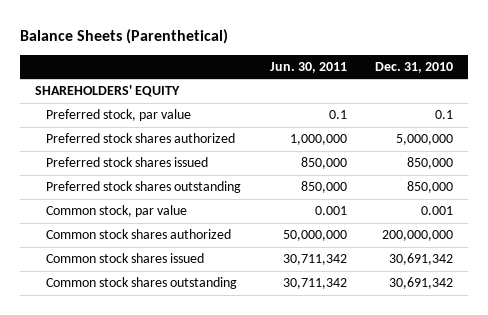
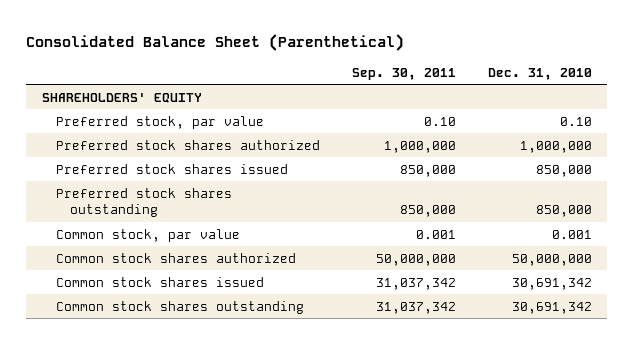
[20,29,229,45] Balance Sheets (Parenthetical) -> [26,33,405,51] Consolidated Balance Sheet (Parenthetical)
[269,61,347,73] Jun. 30, 2011 -> none
none -> [351,67,456,80] Sep. 30, 2011
[435,110,454,120] 0.1 -> [559,116,592,126] 0.10
[396,134,454,146] 5,000,000 -> [519,140,592,153] 1,000,000
[382,230,454,242] 200,000,000 -> [511,253,592,266] 50,000,000

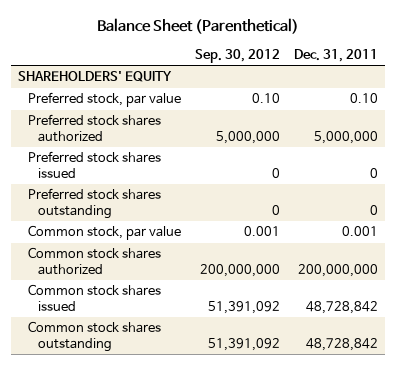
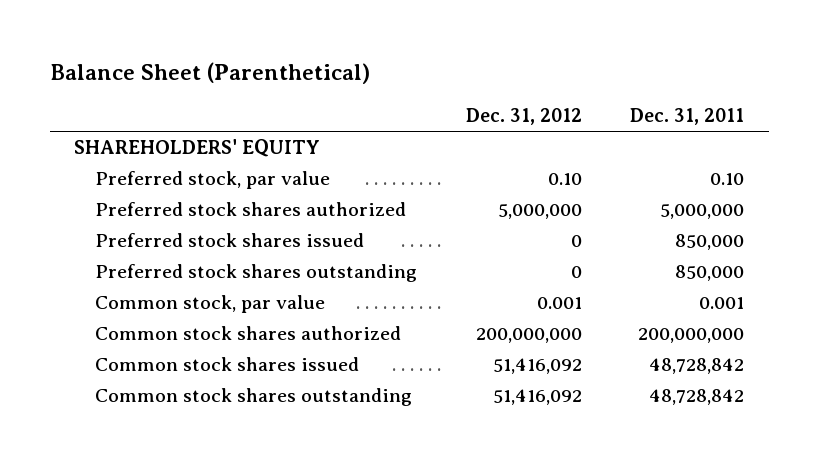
[194,49,280,64] Sep. 30, 2012 -> none
none -> [465,108,582,126] Dec. 31, 2012
[369,168,378,179] 0 -> [675,234,745,251] 850,000
[369,205,378,216] 0 -> [675,265,745,282] 850,000

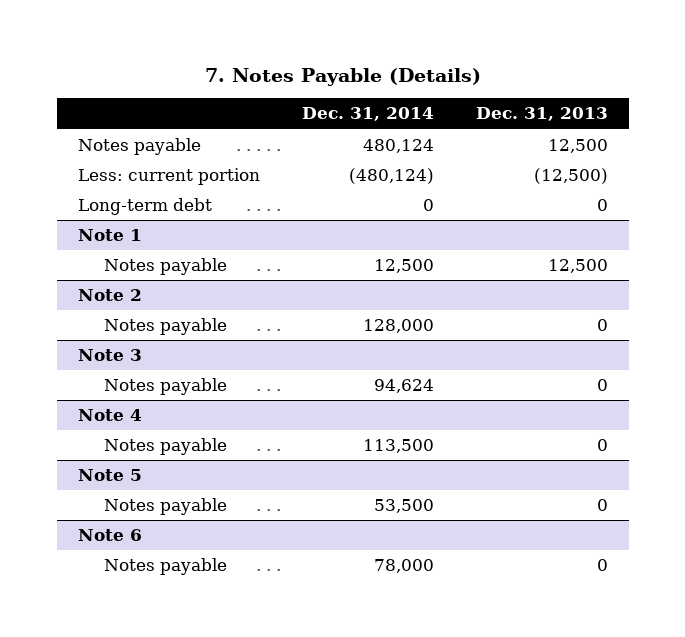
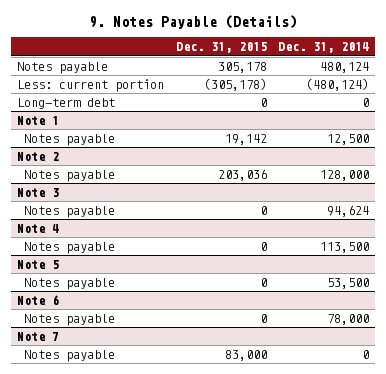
[204,67,481,86] 7. Notes Payable (Details) -> [89,15,298,30] 9. Notes Payable (Details)
[475,107,608,122] Dec. 31, 2013 -> none
none -> [175,42,267,54] Dec. 31, 2015
none -> [16,331,59,341] Note 7
none -> [24,349,116,362] Notes payable

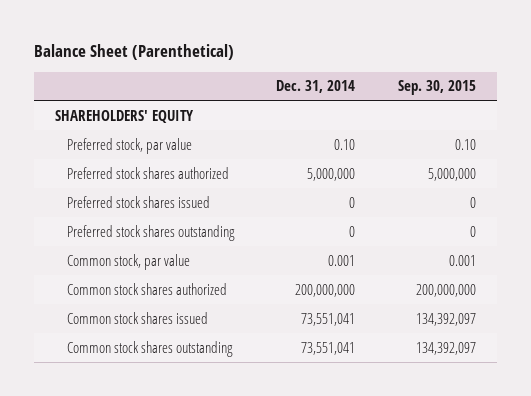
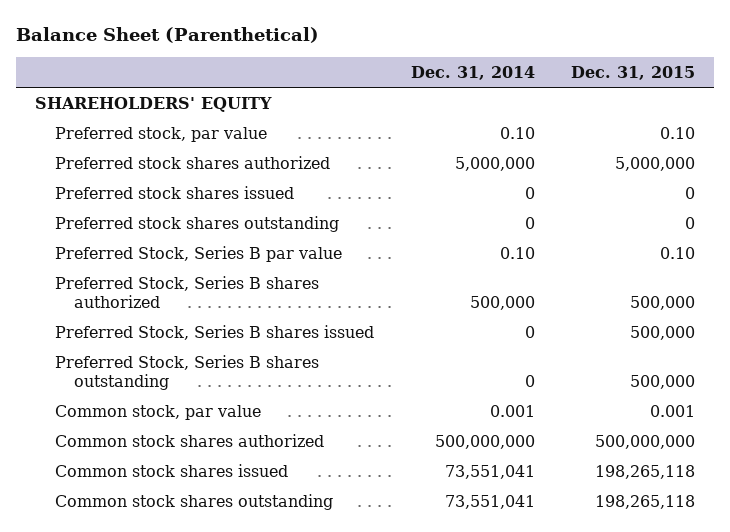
[397,80,476,96] Sep. 30, 2015 -> none
none -> [571,65,696,80] Dec. 31, 2015
none -> [54,245,342,262] Preferred Stock, Series B par value
none -> [54,275,319,308] Preferred Stock, Series B shares authorized
none -> [54,324,374,340] Preferred Stock, Series B shares issued
none -> [54,354,319,390] Preferred Stock, Series B shares outstanding
[295,283,356,297] 200,000,000 -> [434,434,535,449] 500,000,000

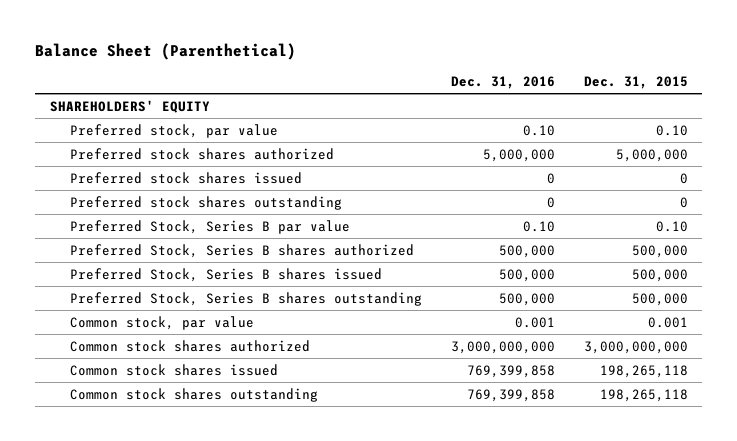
[410,65,535,80] Dec. 31, 2014 -> none
none -> [450,76,555,90] Dec. 31, 2016
[595,434,696,449] 500,000,000 -> [583,340,688,354] 3,000,000,000

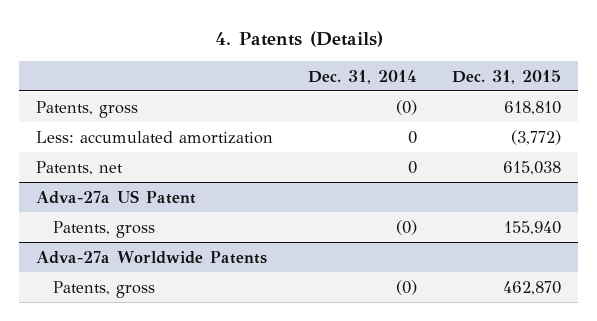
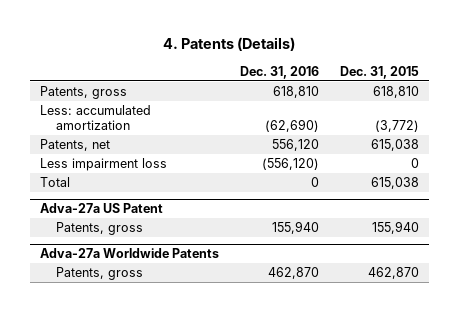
[308,69,418,84] Dec. 31, 2014 -> none
none -> [239,65,319,79] Dec. 31, 2016
none -> [40,157,168,171] Less impairment loss
none -> [40,176,71,187] Total

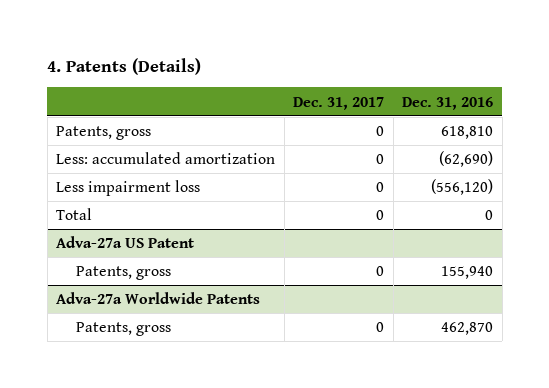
[339,65,419,79] Dec. 31, 2015 -> none
none -> [293,96,385,110] Dec. 31, 2017
[40,138,111,151] Patents, net -> none

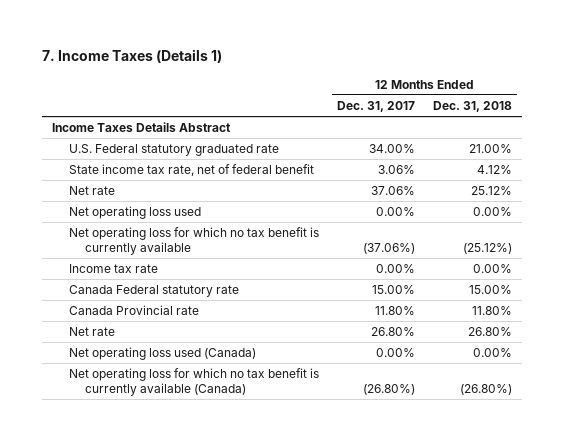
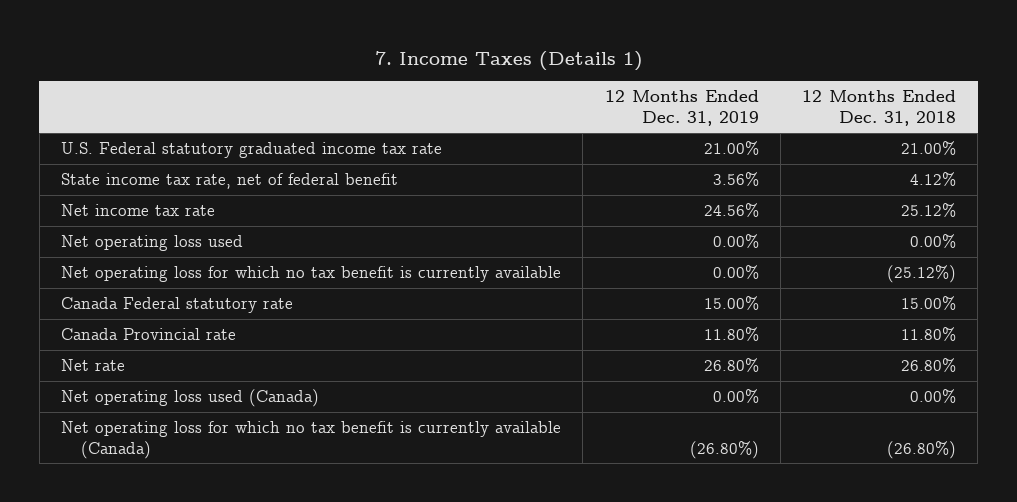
[337,100,416,112] Dec. 31, 2017 -> none
none -> [604,90,759,126] 12 Months Ended Dec. 31, 2019
[51,122,231,133] Income Taxes Details Abstract -> none
[68,144,279,157] U.S. Federal statutory graduated rate -> [61,142,443,159] U.S. Federal statutory graduated income tax rate
[68,186,115,196] Net rate -> [61,204,216,217] Net income tax rate
[68,264,158,274] Income tax rate -> none

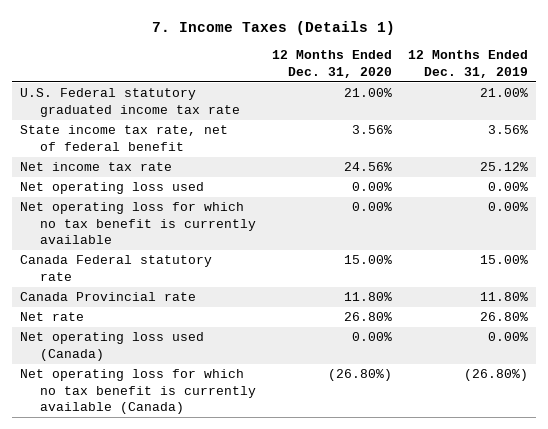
[802,90,957,126] 12 Months Ended Dec. 31, 2018 -> none
none -> [271,50,392,78] 12 Months Ended Dec. 31, 2020
[703,203,759,218] 24.56% -> [479,162,528,172] 25.12%

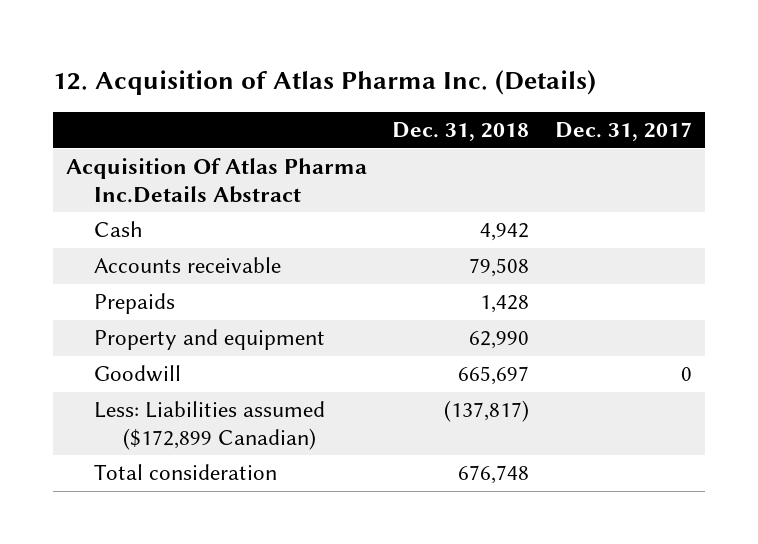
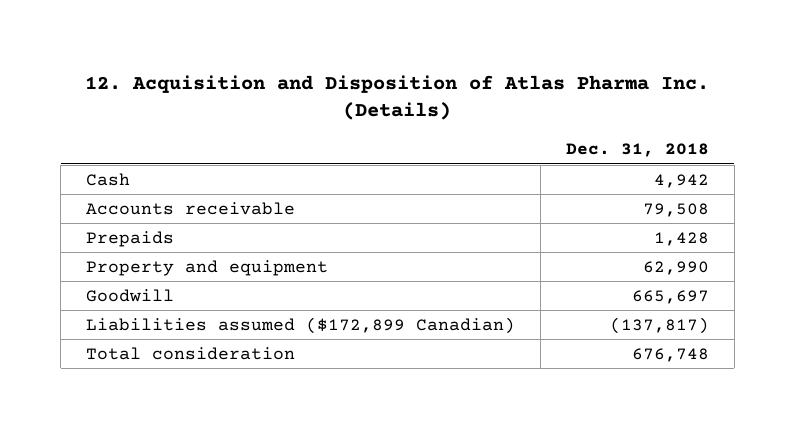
[53,69,597,95] 12. Acquisition of Atlas Pharma Inc. (Details) -> [85,74,710,121] 12. Acquisition and Disposition of Atlas Pharma Inc. (Details)
[554,122,692,142] Dec. 31, 2017 -> none
[65,158,367,203] Acquisition Of Atlas Pharma Inc.Details Abstract -> none
[94,401,326,450] Less: Liabilities assumed ($172,899 Canadian) -> [85,316,515,334] Liabilities assumed ($172,899 Canadian)

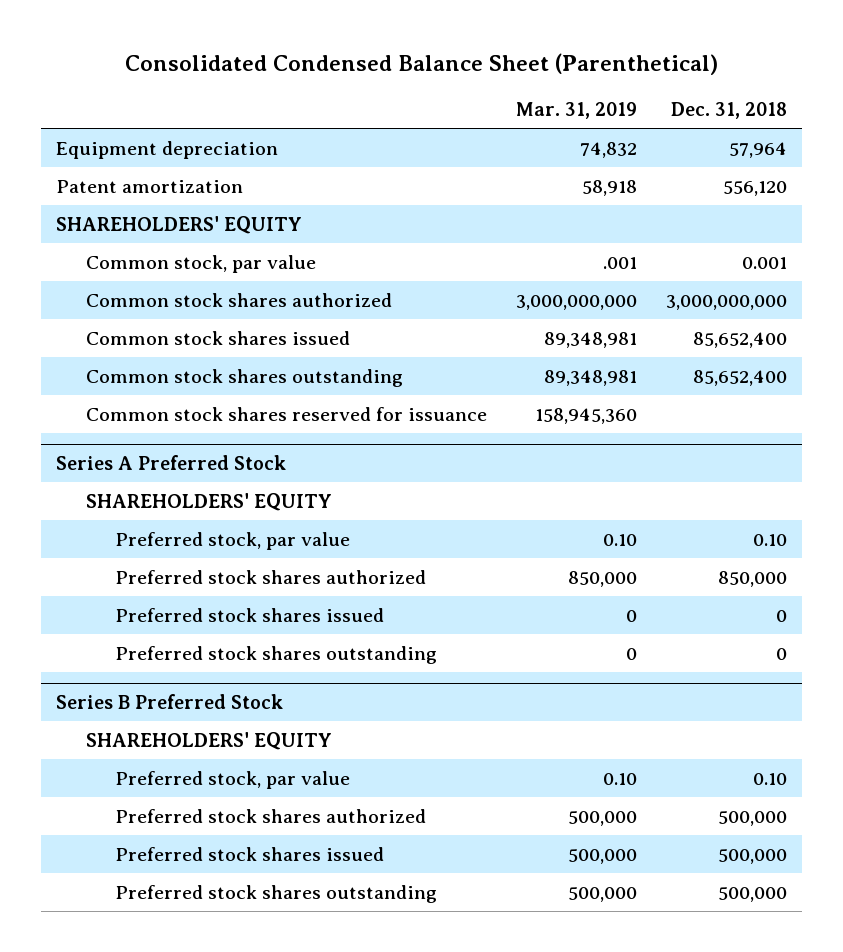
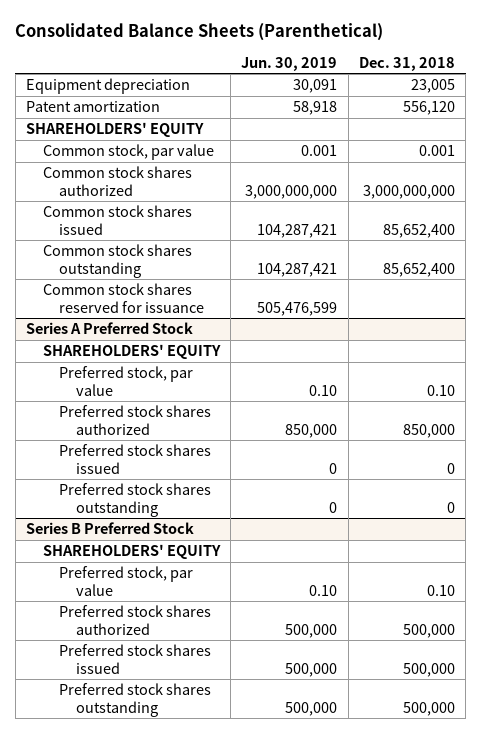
[124,53,718,76] Consolidated Condensed Balance Sheet (Parenthetical) -> [15,23,384,42] Consolidated Balance Sheets (Parenthetical)
[515,102,637,120] Mar. 31, 2019 -> none
none -> [241,56,338,71] Jun. 30, 2019
[729,141,788,158] 57,964 -> [411,79,456,94] 23,005

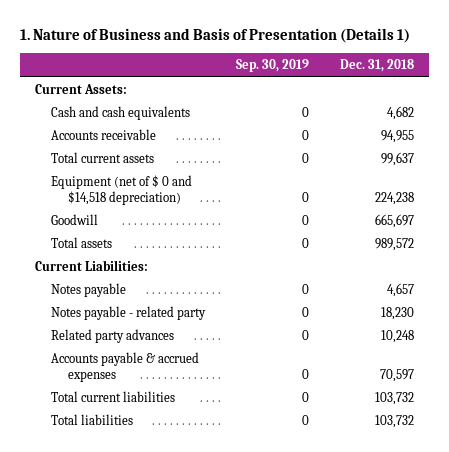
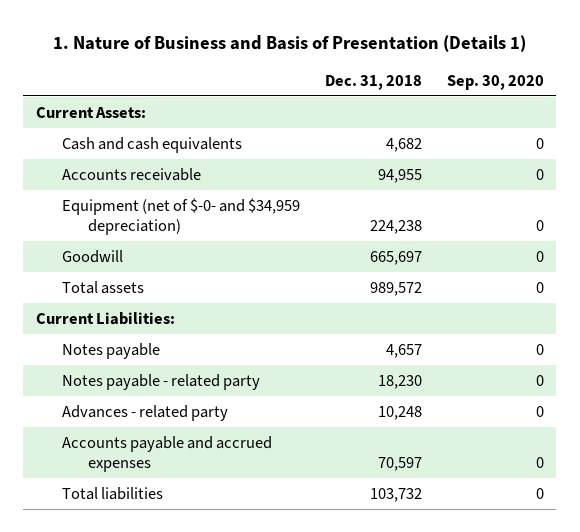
[236,59,310,73] Sep. 30, 2019 -> none
none -> [446,74,544,90] Sep. 30, 2020
[51,152,155,164] Total current assets -> none
[51,175,193,205] Equipment (net of $ 0 and $14,518 depreciation) -> [61,197,300,236] Equipment (net of $-0- and $34,959 depreciation)
[51,391,176,403] Total current liabilities -> none
[51,329,175,344] Related party advances -> [61,404,228,421] Advances - related party
[51,352,200,382] Accounts payable & accrued expenses -> [61,435,272,473] Accounts payable and accrued expenses

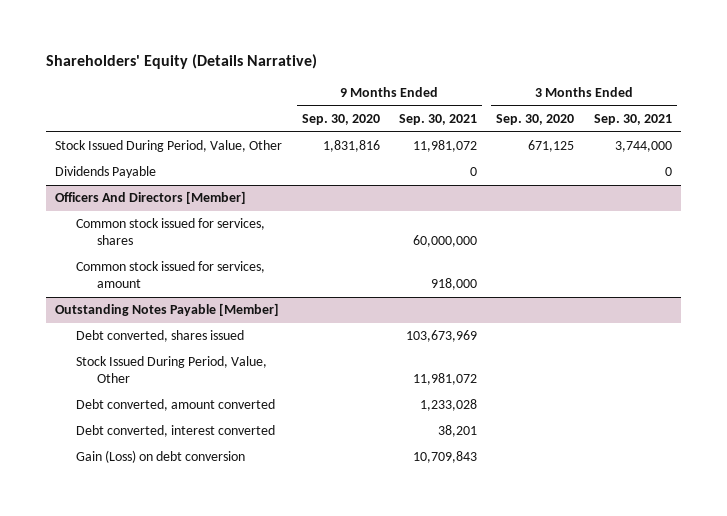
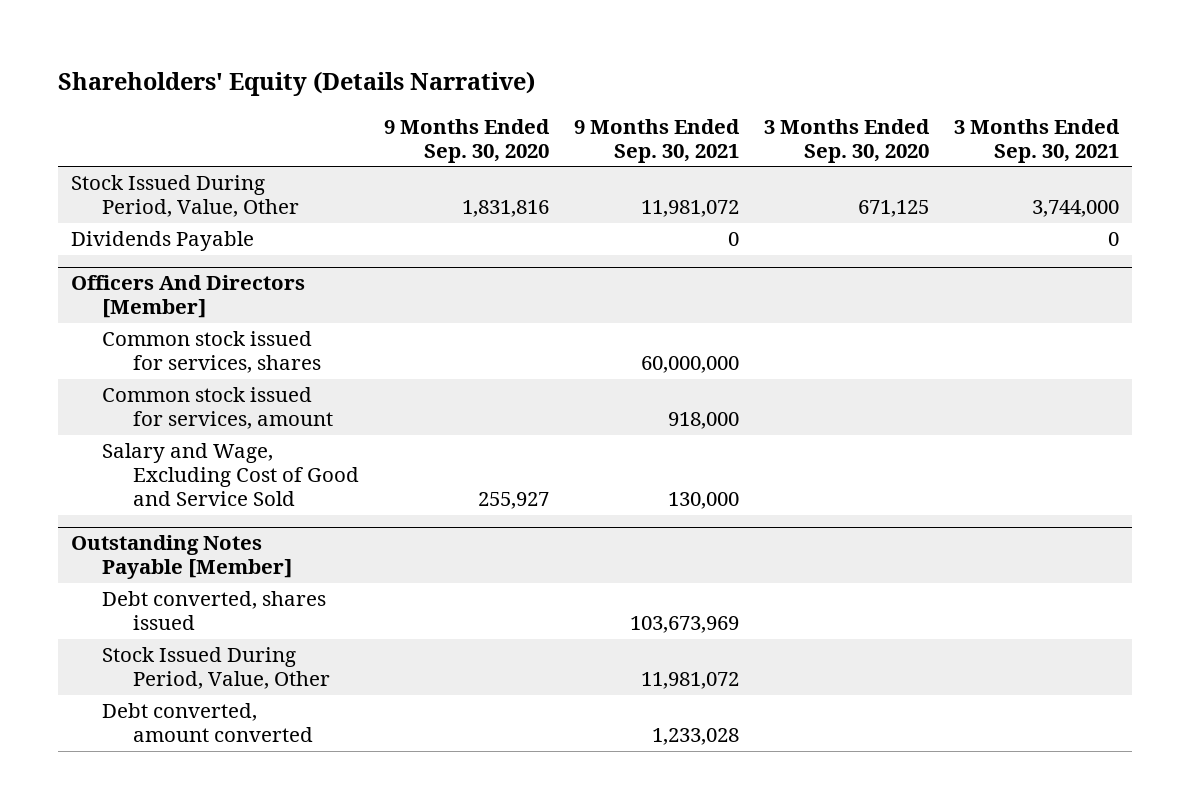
none -> [102,443,360,507] Salary and Wage, Excluding Cost of Good and Service Sold
[76,425,276,438] Debt converted, interest converted -> none
[76,450,246,464] Gain (Loss) on debt conversion -> none

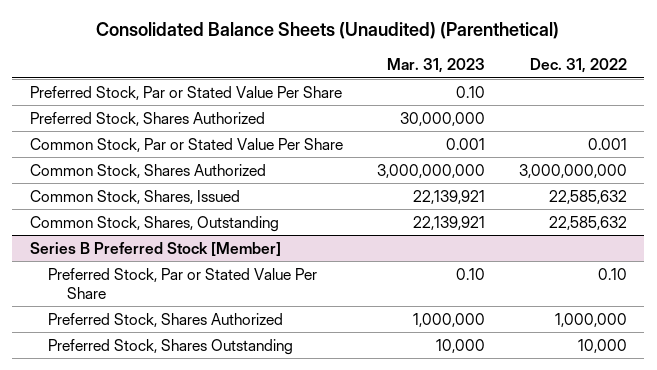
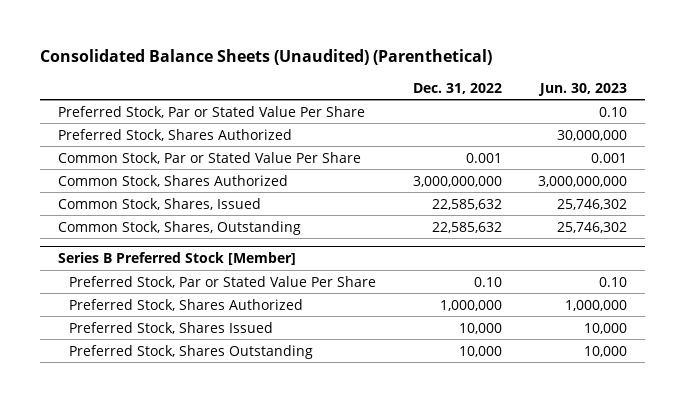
[386,58,485,74] Mar. 31, 2023 -> none
none -> [537,82,627,96] Jun. 30, 2023
none -> [69,321,274,334] Preferred Stock, Shares Issued

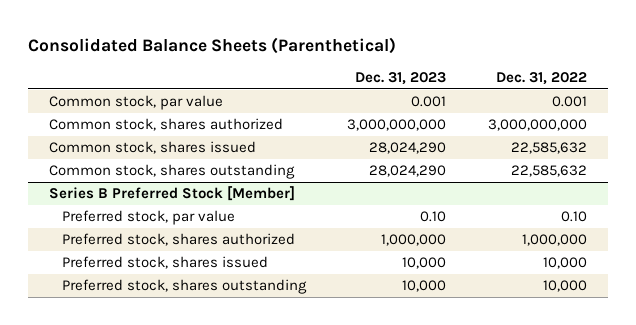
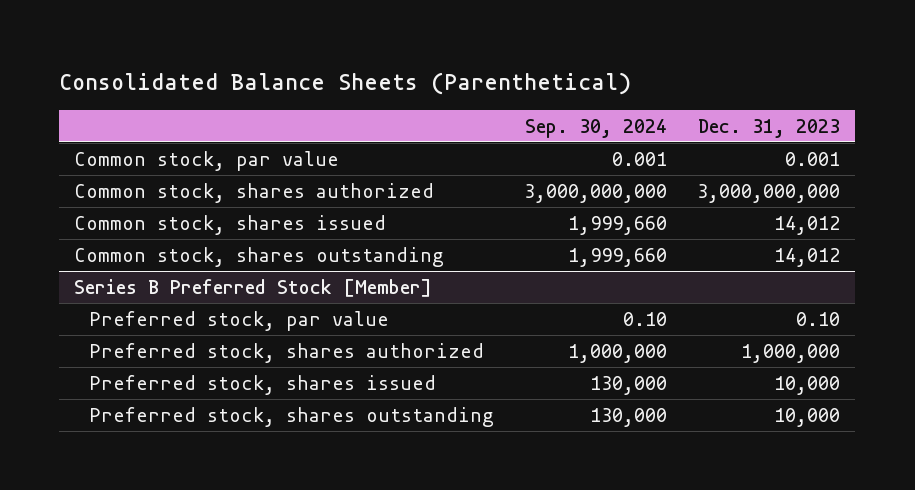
[496,72,588,86] Dec. 31, 2022 -> none
none -> [525,118,668,138] Sep. 30, 2024
[369,142,447,155] 28,024,290 -> [774,215,841,235] 14,012
[369,165,447,178] 28,024,290 -> [774,247,841,267] 14,012

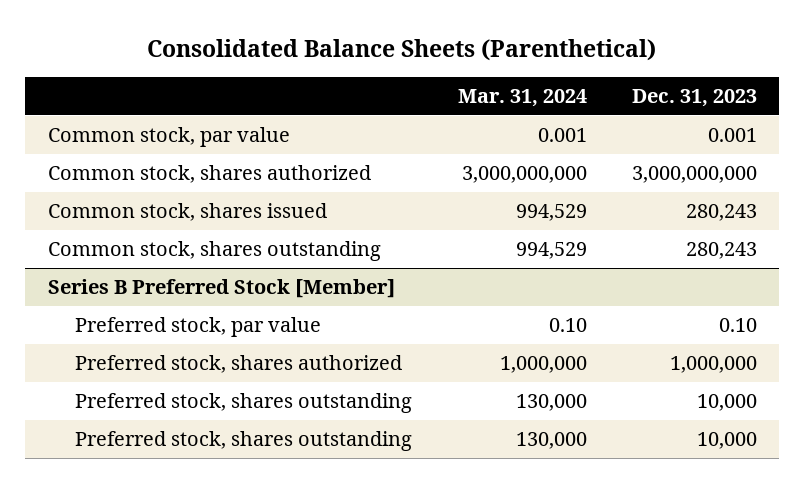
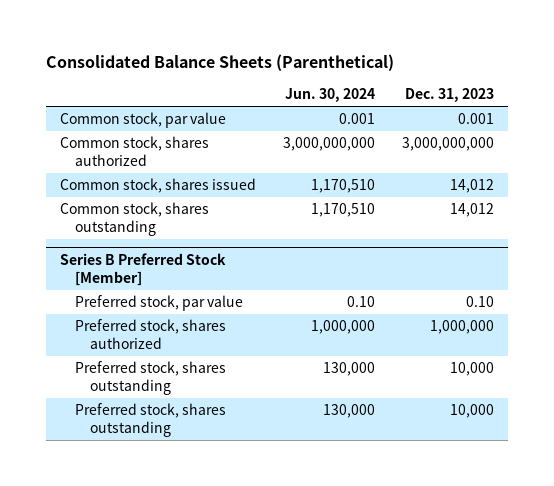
[457,88,587,107] Mar. 31, 2024 -> none
none -> [284,88,375,103] Jun. 30, 2024
[685,204,757,222] 280,243 -> [450,179,495,194] 14,012
[685,242,757,260] 280,243 -> [450,203,495,218] 14,012

